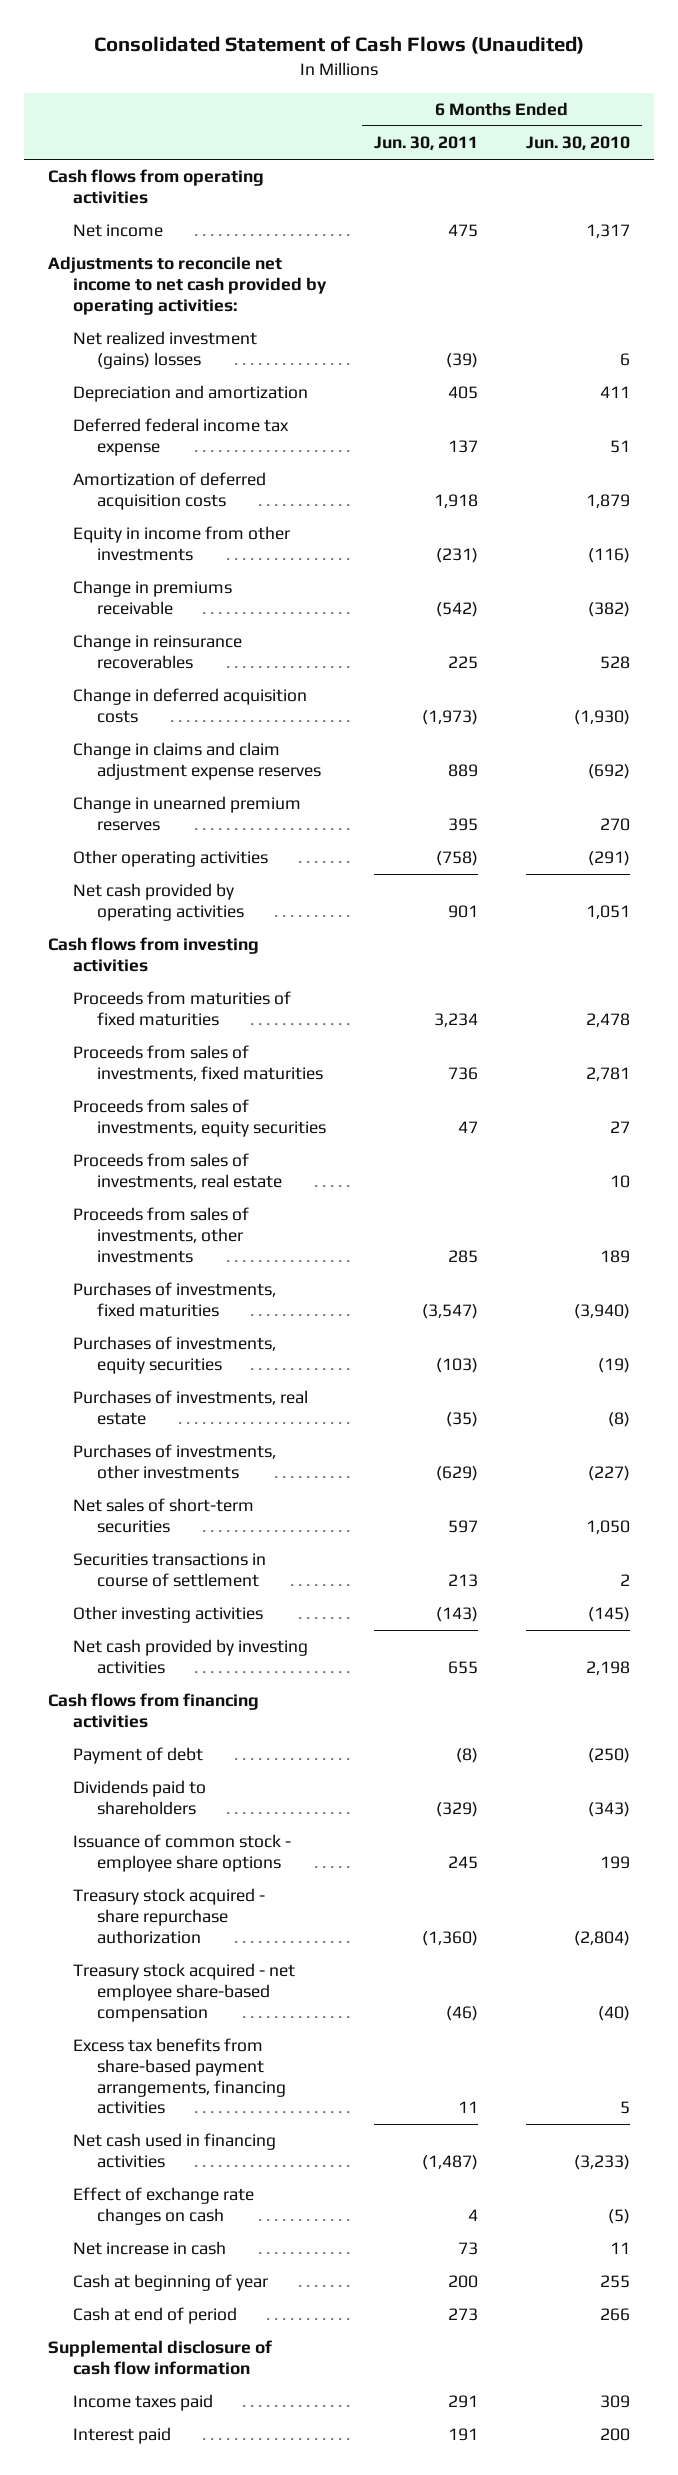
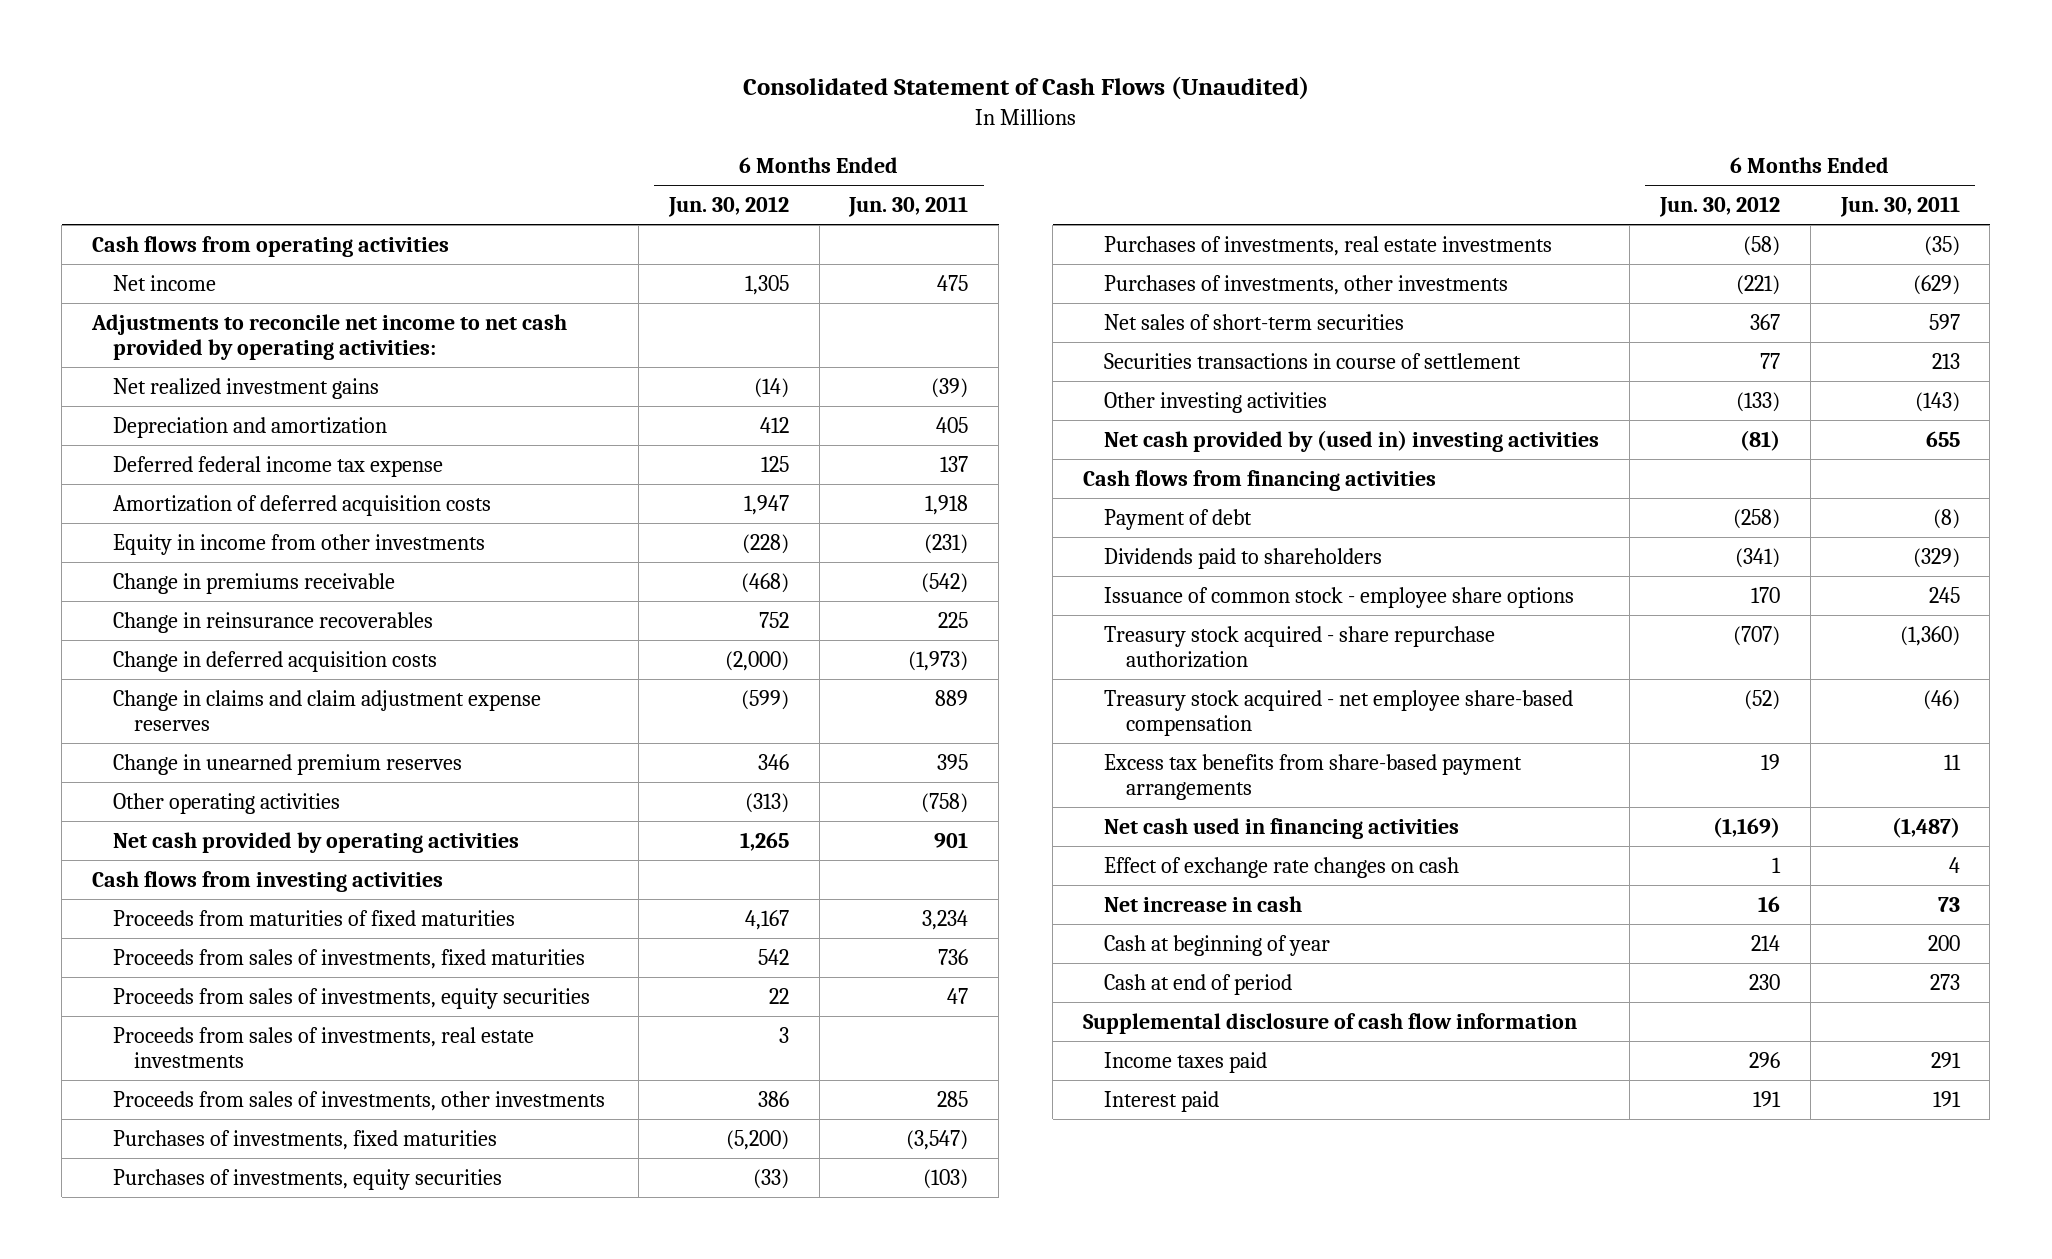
[526,136,631,151] Jun. 30, 2010 -> none
none -> [667,196,789,218] Jun. 30, 2012
[72,331,257,370] Net realized investment (gains) losses -> [113,377,380,399] Net realized investment gains
[72,1153,283,1190] Proceeds from sales of investments, real estate -> [113,1026,535,1069] Proceeds from sales of investments, real estate investments
[72,1390,308,1426] Purchases of investments, real estate -> [1104,235,1553,256] Purchases of investments, real estate investments
[72,1639,308,1675] Net cash provided by investing activities -> [1104,429,1600,452] Net cash provided by (used in) investing activities
[72,2038,287,2115] Excess tax benefits from share-based payment arrangements, financing activities -> [1104,753,1523,801] Excess tax benefits from share-based payment arrangements

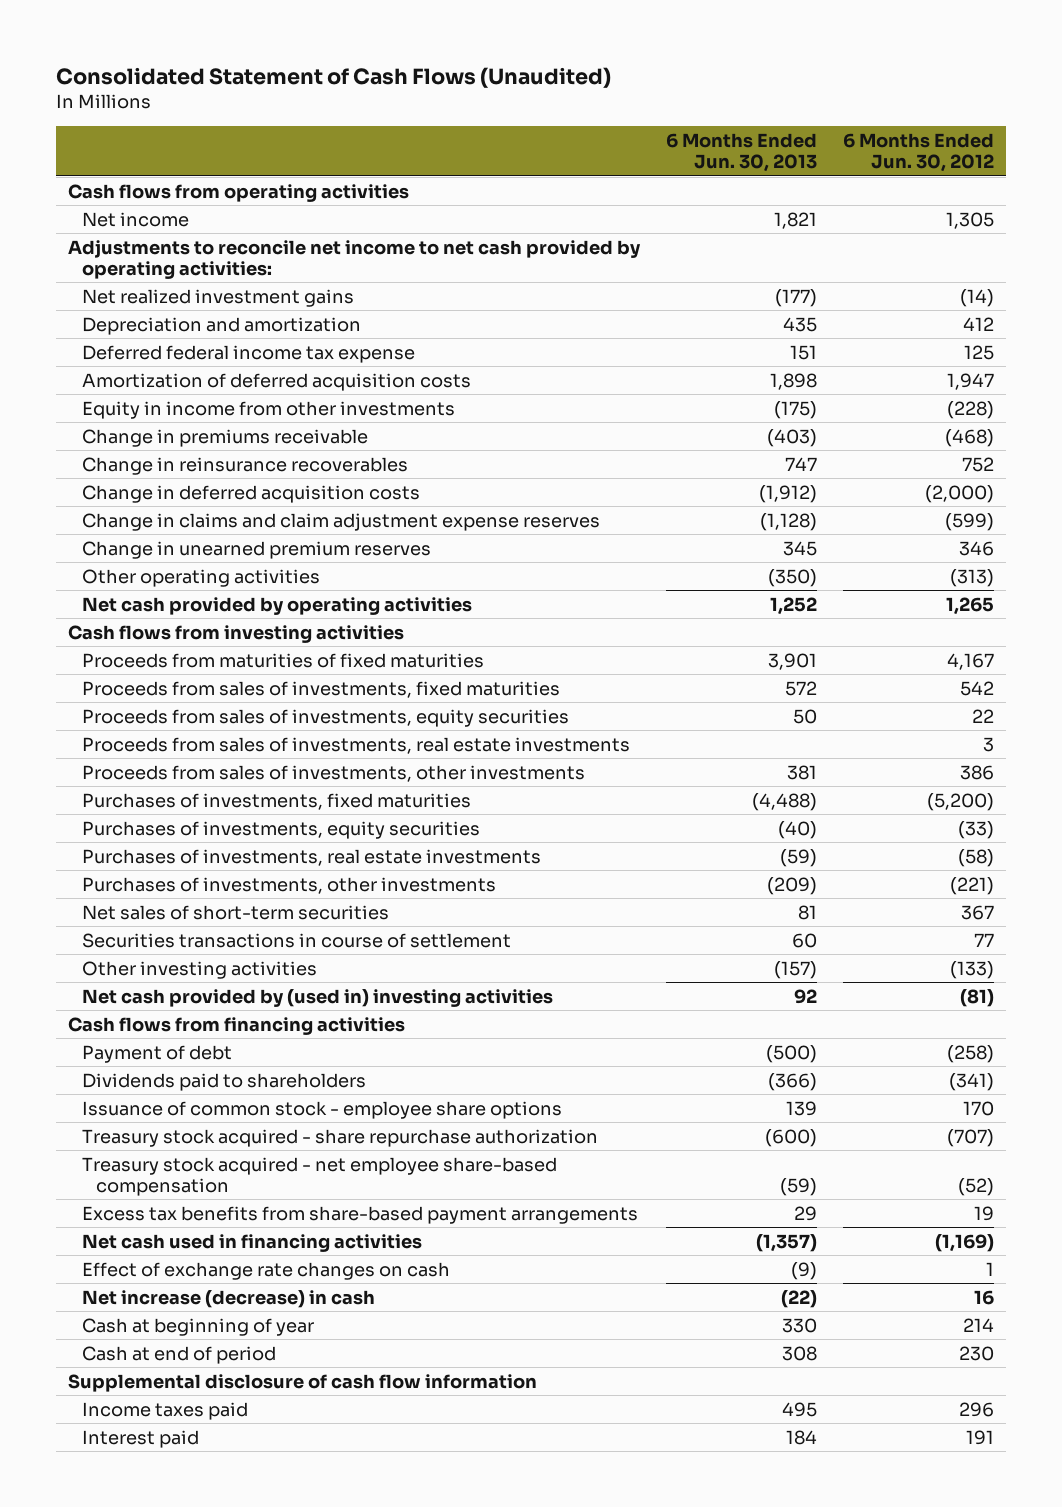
[848,196,969,218] Jun. 30, 2011 -> none
none -> [665,133,817,173] 6 Months Ended Jun. 30, 2013
[1104,895,1303,912] Net increase in cash -> [82,1289,376,1308] Net increase (decrease) in cash

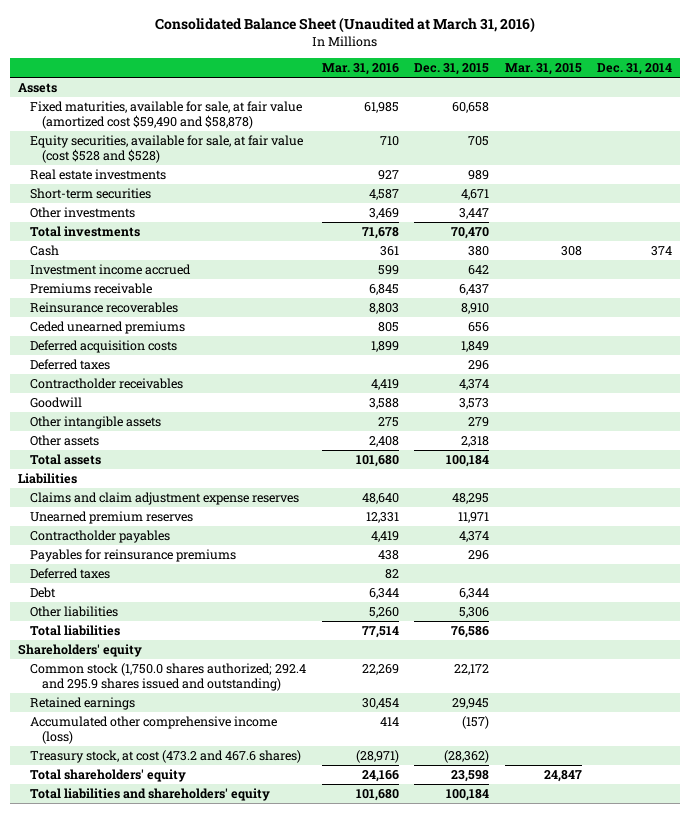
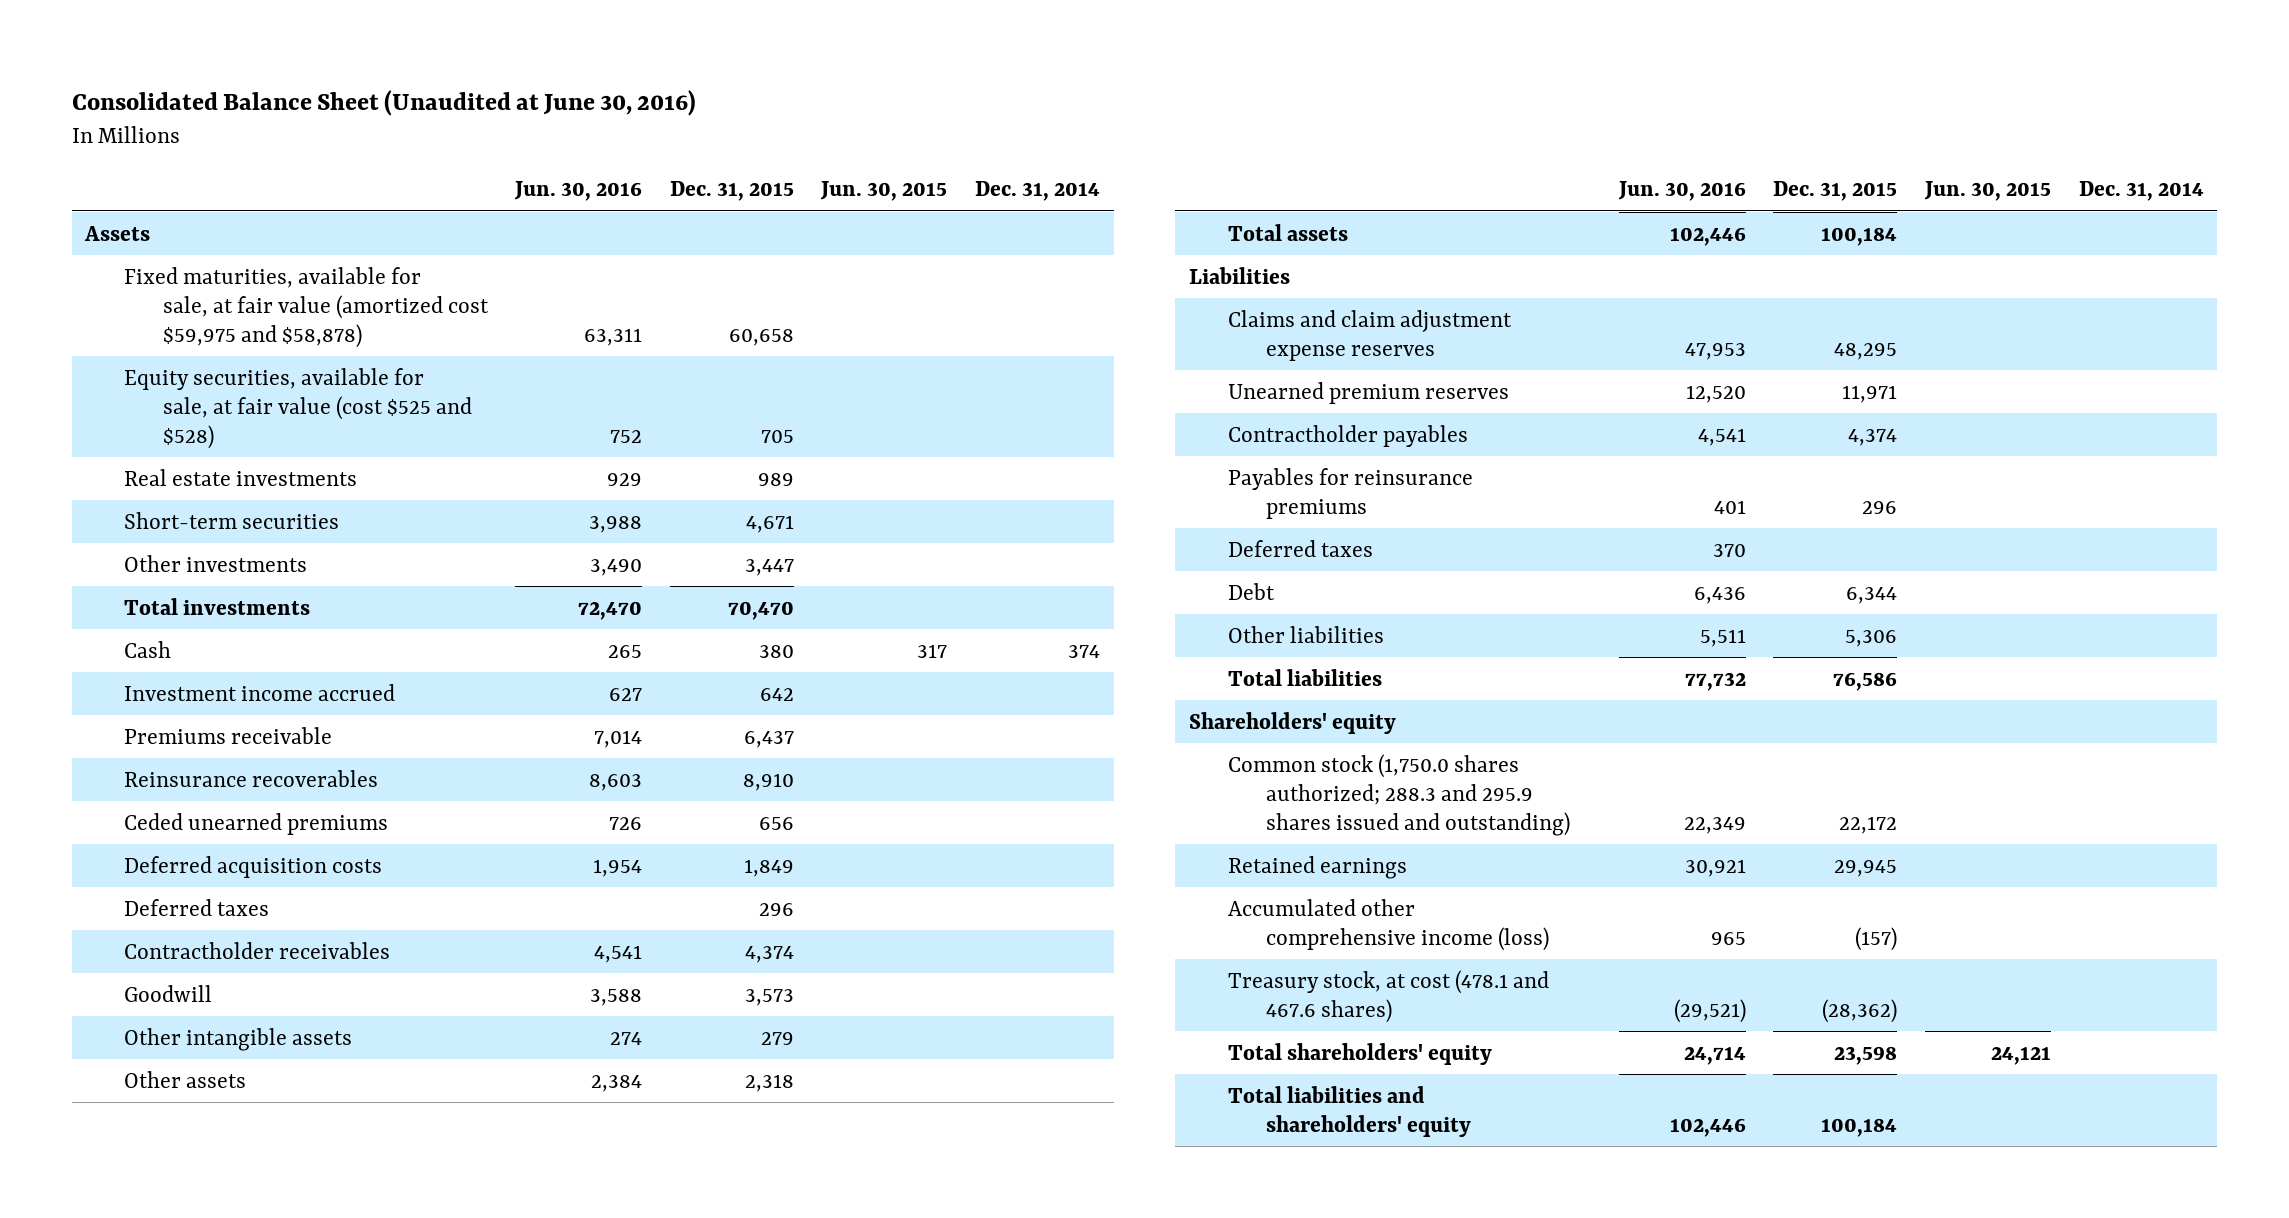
[155,17,536,34] Consolidated Balance Sheet (Unaudited at March 31, 2016) -> [71,89,696,116] Consolidated Balance Sheet (Unaudited at June 30, 2016)
[321,63,399,76] Mar. 31, 2016 -> none
[504,63,582,76] Mar. 31, 2015 -> none
none -> [514,180,643,201] Jun. 30, 2016
none -> [820,180,948,201] Jun. 30, 2015
[29,100,302,130] Fixed maturities, available for sale, at fair value (amortized cost $59,490 and $58,878) -> [123,266,489,348] Fixed maturities, available for sale, at fair value (amortized cost $59,975 and $58,878)
[29,134,303,164] Equity securities, available for sale, at fair value (cost $528 and $528) -> [123,367,472,449] Equity securities, available for sale, at fair value (cost $525 and $528)
[29,662,306,692] Common stock (1,750.0 shares authorized; 292.4 and 295.9 shares issued and outstanding) -> [1227,753,1571,836] Common stock (1,750.0 shares authorized; 288.3 and 295.9 shares issued and outstanding)
[29,749,301,763] Treasury stock, at cost (473.2 and 467.6 shares) -> [1227,969,1549,1023] Treasury stock, at cost (478.1 and 467.6 shares)

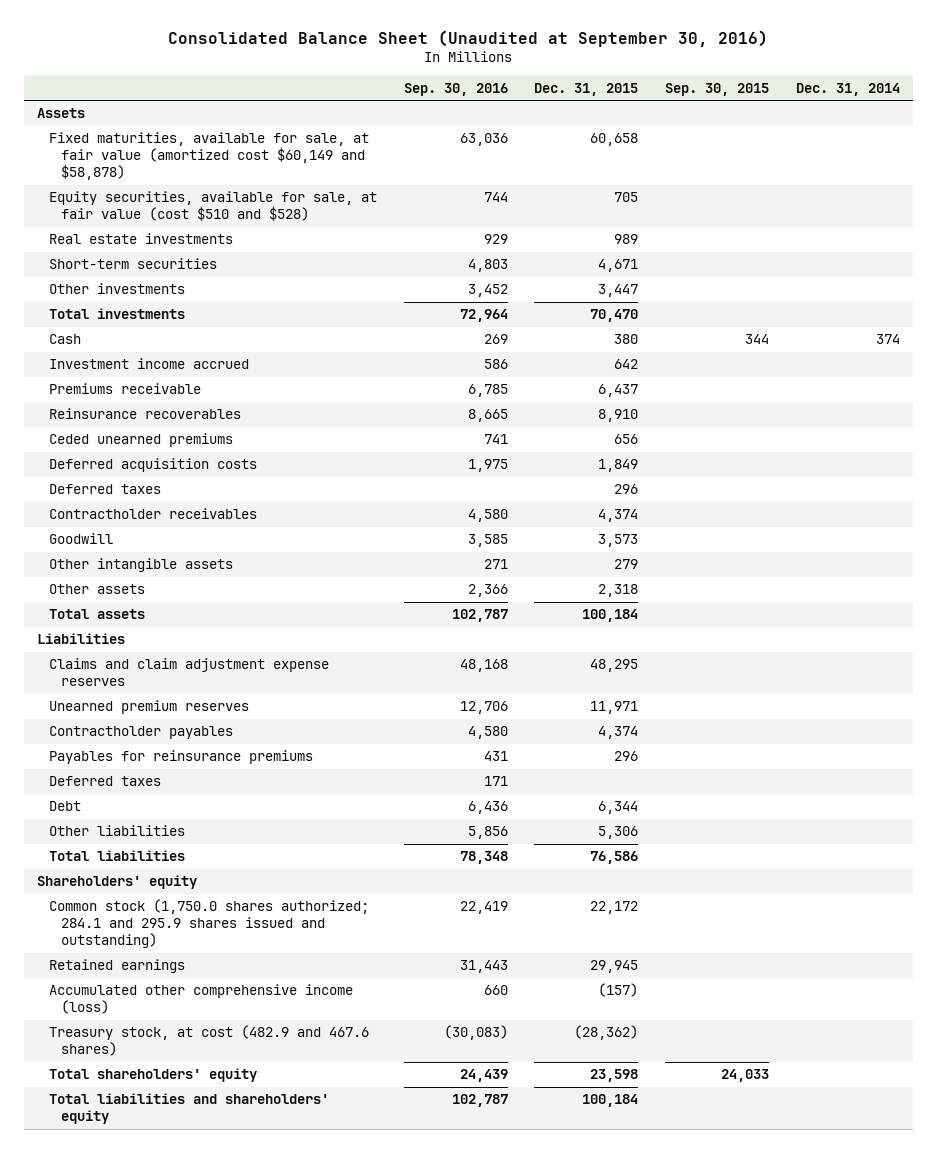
[71,89,696,116] Consolidated Balance Sheet (Unaudited at June 30, 2016) -> [168,30,769,48] Consolidated Balance Sheet (Unaudited at September 30, 2016)
[514,180,643,201] Jun. 30, 2016 -> none
[820,180,948,201] Jun. 30, 2015 -> none
none -> [403,82,508,96] Sep. 30, 2016
none -> [665,82,770,96] Sep. 30, 2015
[123,266,489,348] Fixed maturities, available for sale, at fair value (amortized cost $59,975 and $58,878) -> [49,132,370,181] Fixed maturities, available for sale, at fair value (amortized cost $60,149 and $58,878)
[123,367,472,449] Equity securities, available for sale, at fair value (cost $525 and $528) -> [49,191,378,222] Equity securities, available for sale, at fair value (cost $510 and $528)
[1227,753,1571,836] Common stock (1,750.0 shares authorized; 288.3 and 295.9 shares issued and outstanding) -> [49,899,370,949] Common stock (1,750.0 shares authorized; 284.1 and 295.9 shares issued and outstanding)
[1227,969,1549,1023] Treasury stock, at cost (478.1 and 467.6 shares) -> [49,1025,370,1057] Treasury stock, at cost (482.9 and 467.6 shares)

